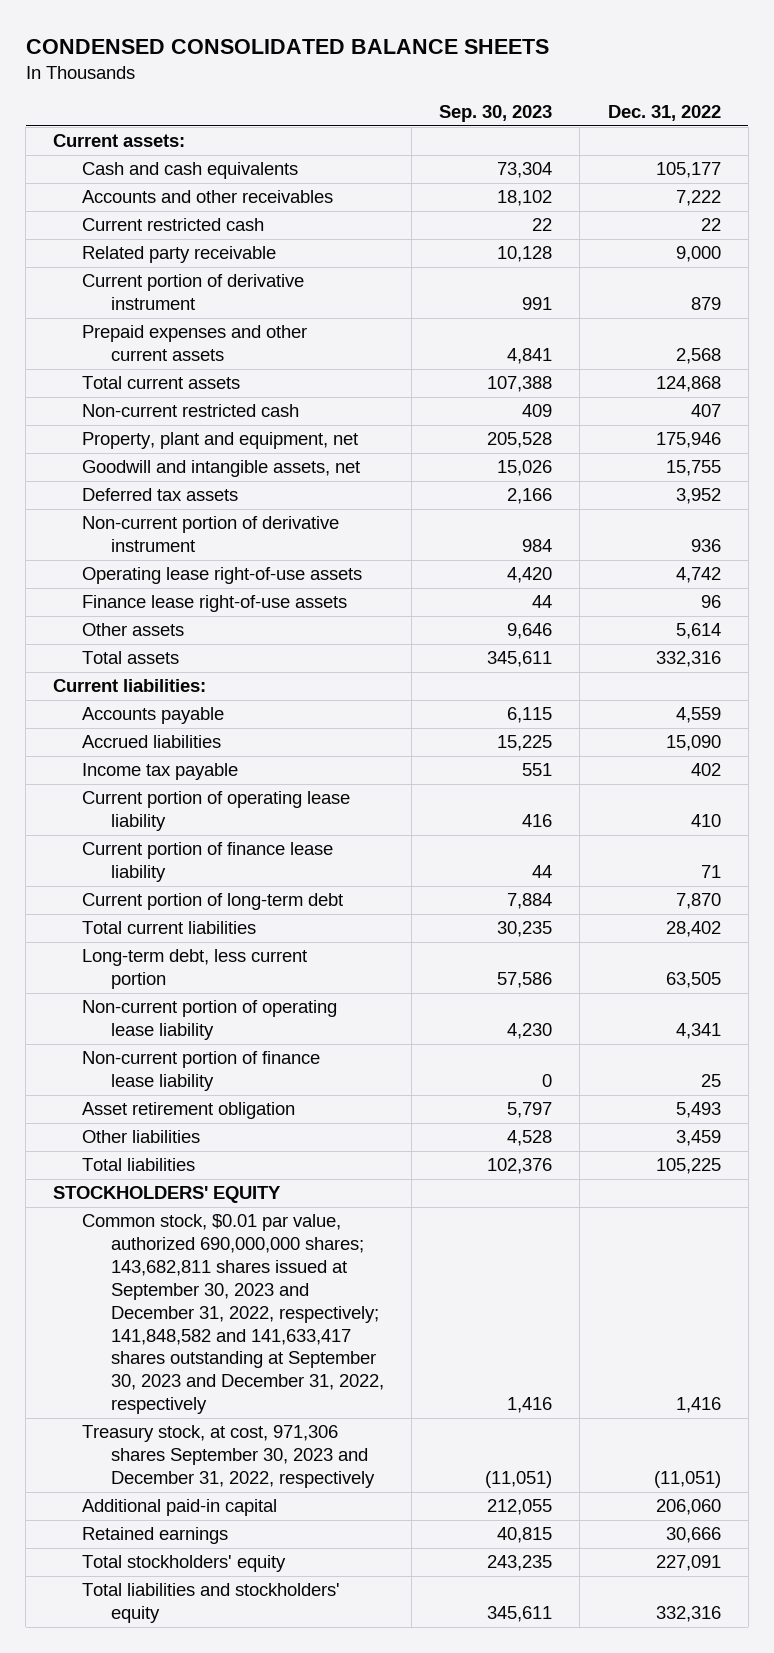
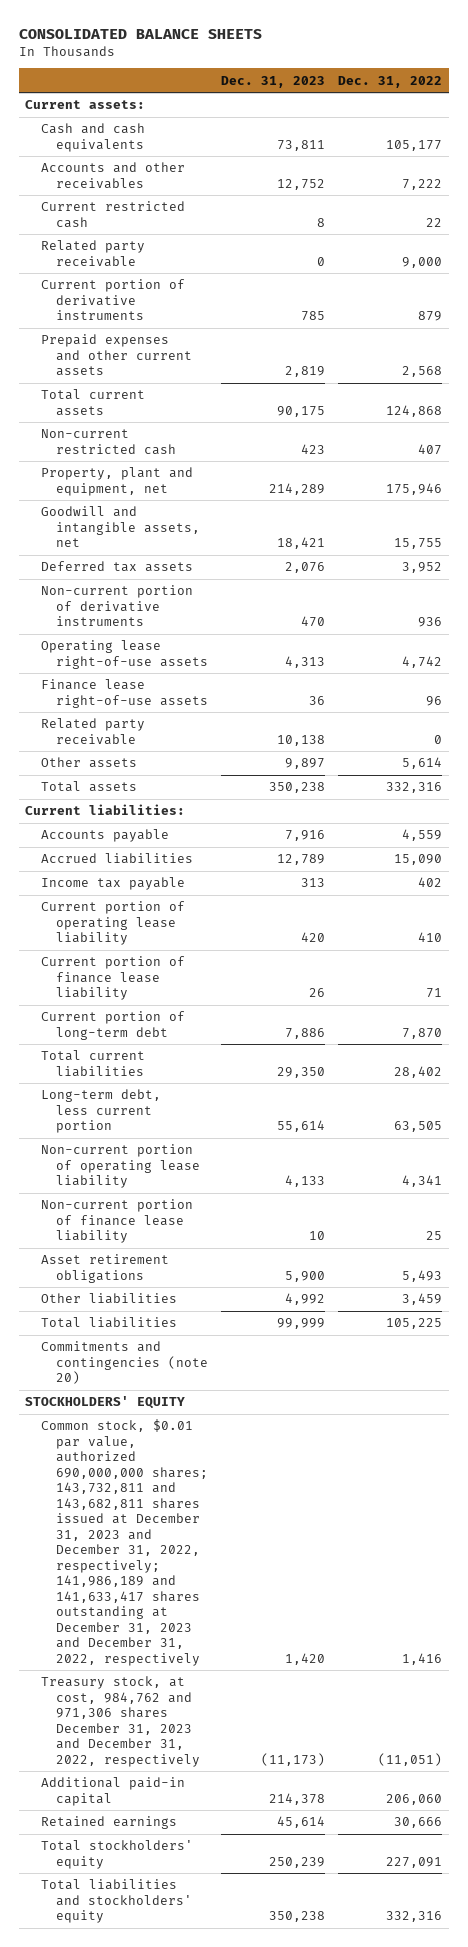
[25,39,549,55] CONDENSED CONSOLIDATED BALANCE SHEETS -> [18,28,262,39] CONSOLIDATED BALANCE SHEETS
[439,105,553,123] Sep. 30, 2023 -> none
none -> [221,75,326,88] Dec. 31, 2023
[81,274,304,311] Current portion of derivative instrument -> [40,279,185,321] Current portion of derivative instruments
[81,516,339,553] Non-current portion of derivative instrument -> [40,585,193,627] Non-current portion of derivative instruments
none -> [40,718,145,745] Related party receivable
[81,1102,295,1120] Asset retirement obligation -> [40,1254,169,1283] Asset retirement obligations
none -> [40,1341,209,1385] Commitments and contingencies (note 20)
[81,1214,384,1414] Common stock, $0.01 par value, authorized 690,000,000 shares; 143,682,811 shares issued at September 30, 2023 and December 31, 2022, respectively; 141,848,582 and 141,633,417 shares outstanding at September 30, 2023 and December 31, 2022, respectively -> [40,1419,209,1666] Common stock, $0.01 par value, authorized 690,000,000 shares; 143,732,811 and 143,682,811 shares issued at December 31, 2023 and December 31, 2022, respectively; 141,986,189 and 141,633,417 shares outstanding at December 31, 2023 and December 31, 2022, respectively
[81,1425,375,1489] Treasury stock, at cost, 971,306 shares September 30, 2023 and December 31, 2022, respectively -> [40,1676,201,1767] Treasury stock, at cost, 984,762 and 971,306 shares December 31, 2023 and December 31, 2022, respectively

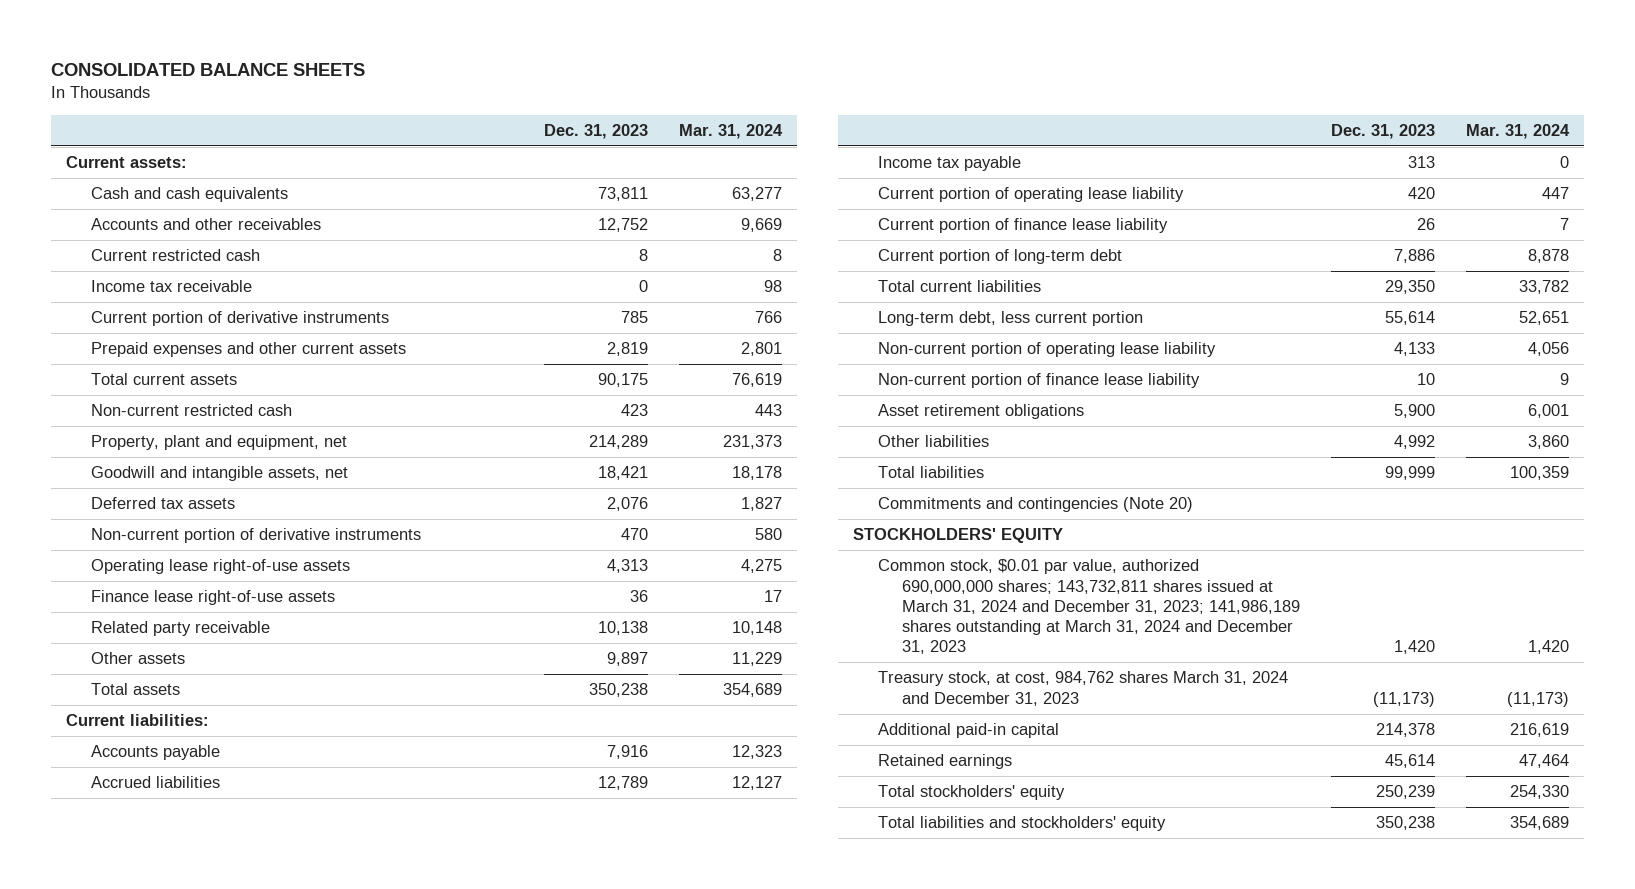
[338,75,443,88] Dec. 31, 2022 -> none
none -> [678,123,783,139] Mar. 31, 2024
[40,240,145,267] Related party receivable -> none
none -> [90,280,252,293] Income tax receivable
[40,1341,209,1385] Commitments and contingencies (note 20) -> [877,497,1193,513] Commitments and contingencies (Note 20)
[40,1419,209,1666] Common stock, $0.01 par value, authorized 690,000,000 shares; 143,732,811 and 143,682,811 shares issued at December 31, 2023 and December 31, 2022, respectively; 141,986,189 and 141,633,417 shares outstanding at December 31, 2023 and December 31, 2022, respectively -> [877,559,1301,655] Common stock, $0.01 par value, authorized 690,000,000 shares; 143,732,811 shares issued at March 31, 2024 and December 31, 2023; 141,986,189 shares outstanding at March 31, 2024 and December 31, 2023
[40,1676,201,1767] Treasury stock, at cost, 984,762 and 971,306 shares December 31, 2023 and December 31, 2022, respectively -> [877,671,1288,706] Treasury stock, at cost, 984,762 shares March 31, 2024 and December 31, 2023

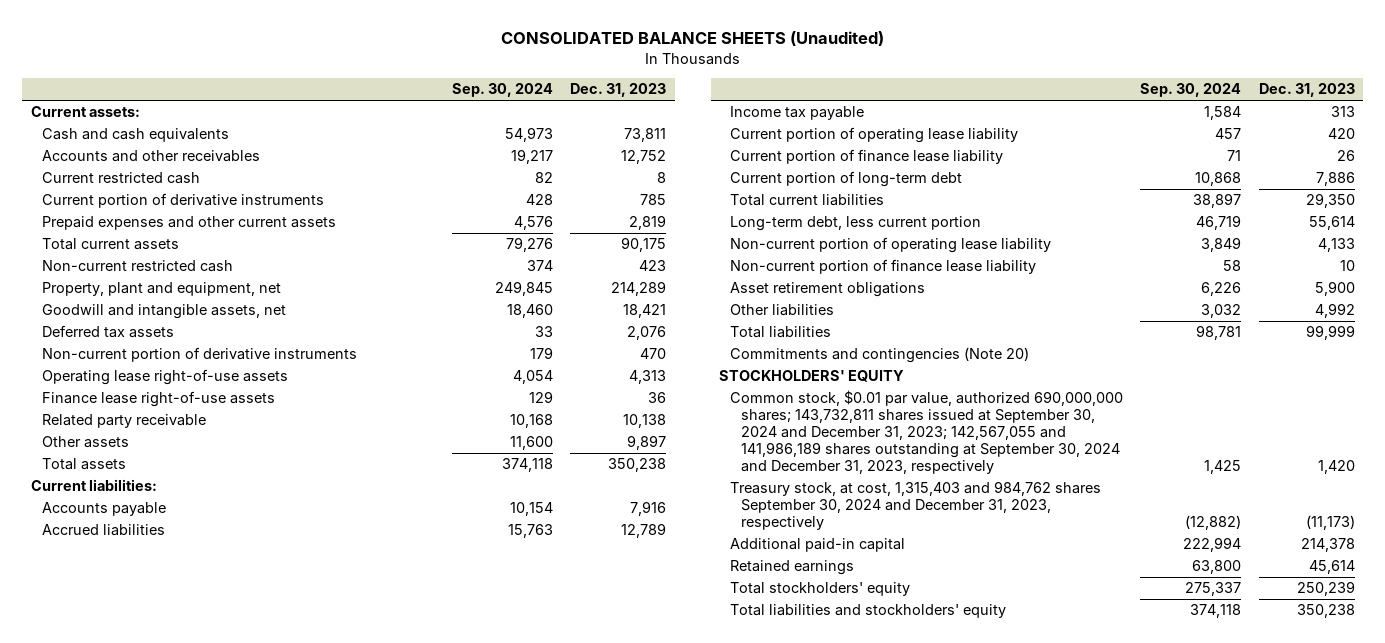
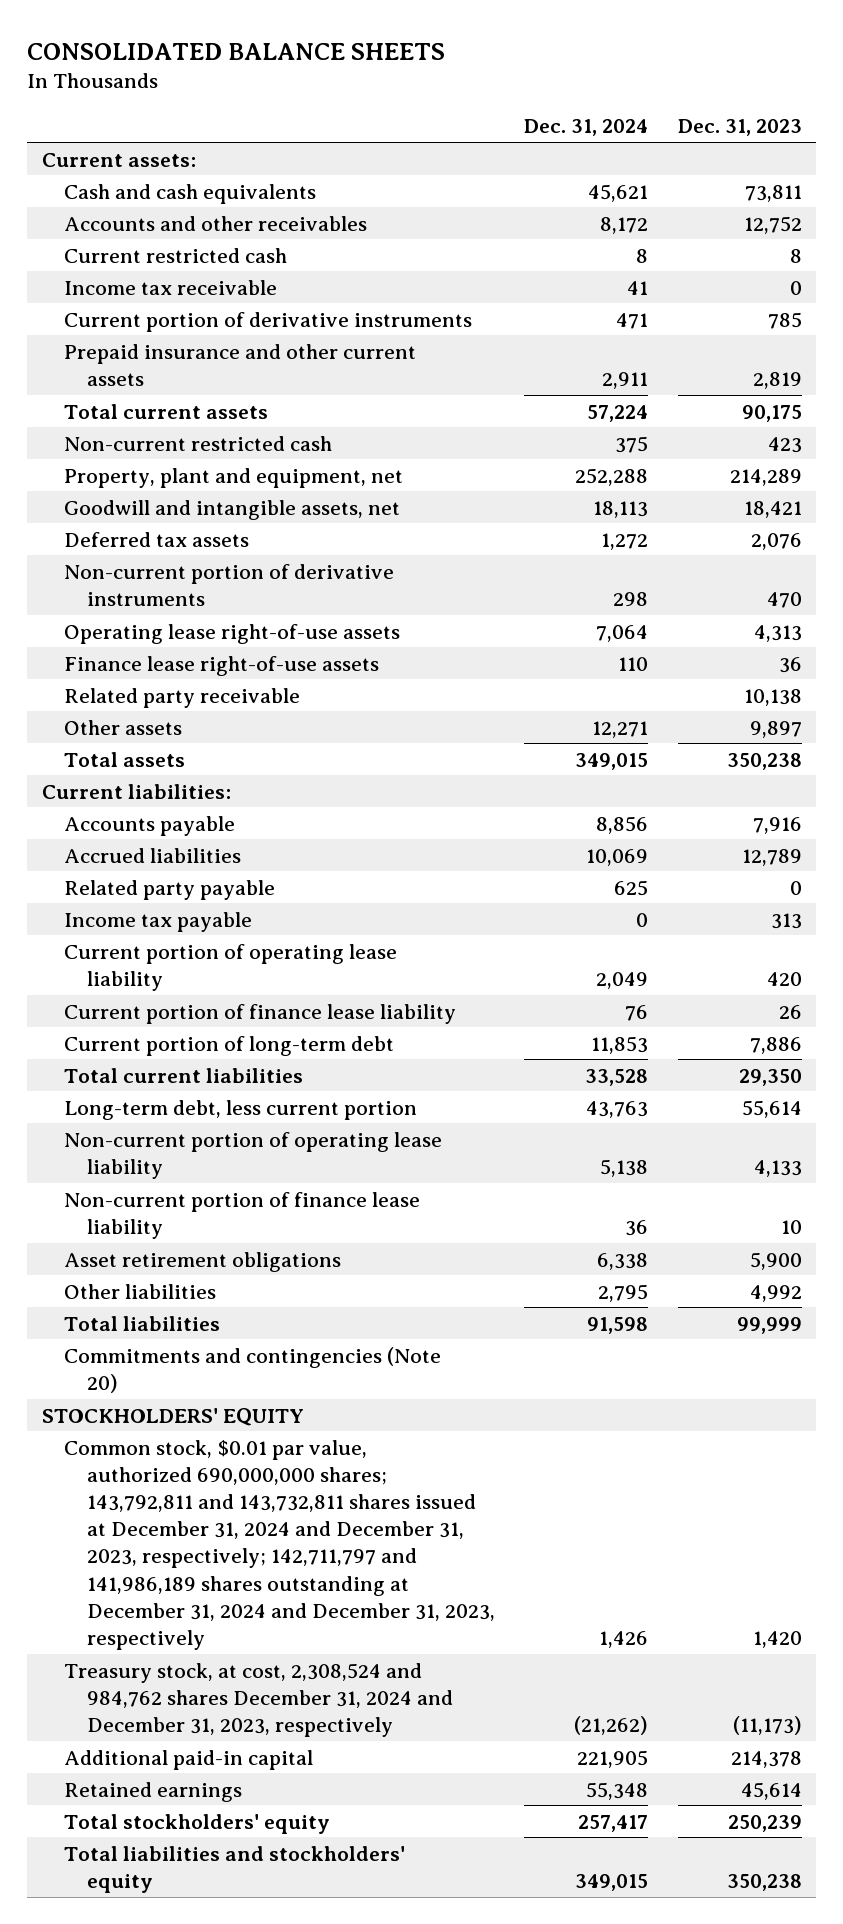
[500,31,884,47] CONSOLIDATED BALANCE SHEETS (Unaudited) -> [27,42,446,60] CONSOLIDATED BALANCE SHEETS
[451,83,553,98] Sep. 30, 2024 -> none
none -> [524,119,649,137] Dec. 31, 2024
none -> [64,279,278,295] Income tax receivable
[41,216,336,231] Prepaid expenses and other current assets -> [64,343,417,386] Prepaid insurance and other current assets
none -> [64,879,276,900] Related party payable
[730,390,1124,475] Common stock, $0.01 par value, authorized 690,000,000 shares; 143,732,811 shares issued at September 30, 2024 and December 31, 2023; 142,567,055 and 141,986,189 shares outstanding at September 30, 2024 and December 31, 2023, respectively -> [64,1439,495,1651] Common stock, $0.01 par value, authorized 690,000,000 shares; 143,792,811 and 143,732,811 shares issued at December 31, 2024 and December 31, 2023, respectively; 142,711,797 and 141,986,189 shares outstanding at December 31, 2024 and December 31, 2023, respectively
[730,481,1102,531] Treasury stock, at cost, 1,315,403 and 984,762 shares September 30, 2024 and December 31, 2023, respectively -> [64,1662,453,1737] Treasury stock, at cost, 2,308,524 and 984,762 shares December 31, 2024 and December 31, 2023, respectively

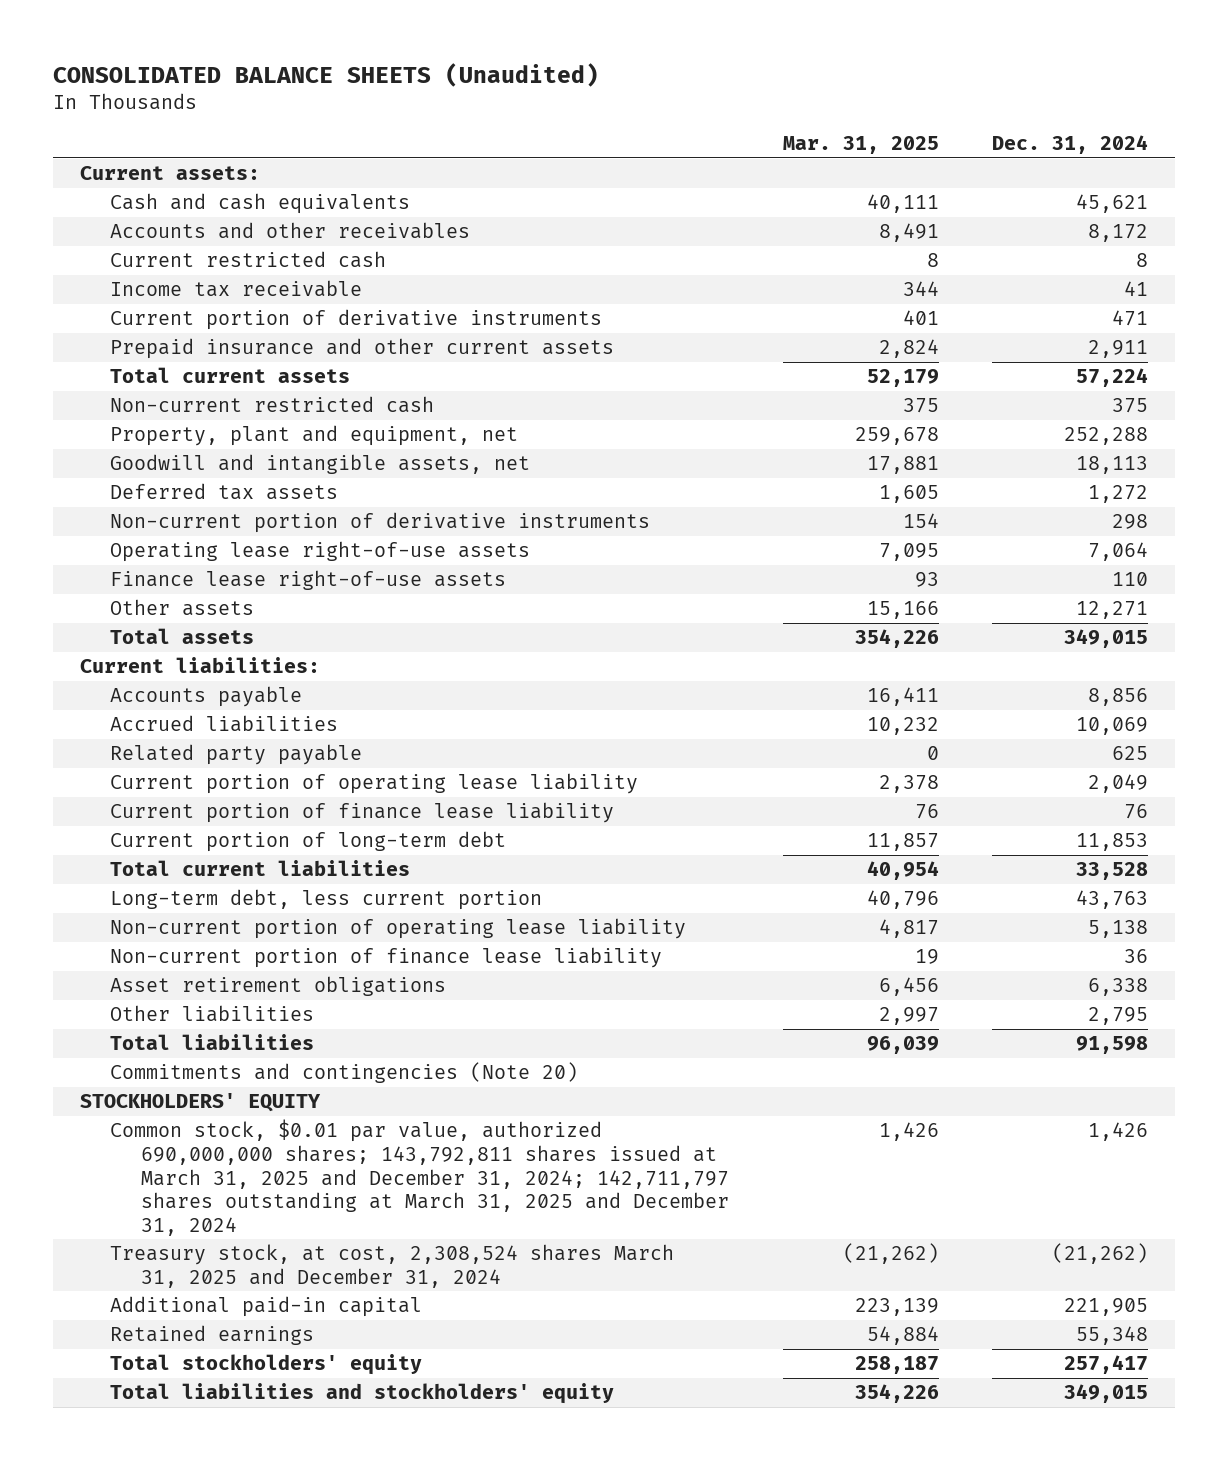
[27,42,446,60] CONSOLIDATED BALANCE SHEETS -> [53,63,600,88] CONSOLIDATED BALANCE SHEETS (Unaudited)
[677,119,802,137] Dec. 31, 2023 -> none
none -> [782,136,939,155] Mar. 31, 2025
[64,687,301,708] Related party receivable -> none
[64,911,253,932] Income tax payable -> none
[64,1439,495,1651] Common stock, $0.01 par value, authorized 690,000,000 shares; 143,792,811 and 143,732,811 shares issued at December 31, 2024 and December 31, 2023, respectively; 142,711,797 and 141,986,189 shares outstanding at December 31, 2024 and December 31, 2023, respectively -> [110,1119,729,1236] Common stock, $0.01 par value, authorized 690,000,000 shares; 143,792,811 shares issued at March 31, 2025 and December 31, 2024; 142,711,797 shares outstanding at March 31, 2025 and December 31, 2024
[64,1662,453,1737] Treasury stock, at cost, 2,308,524 and 984,762 shares December 31, 2024 and December 31, 2023, respectively -> [110,1244,675,1288] Treasury stock, at cost, 2,308,524 shares March 31, 2025 and December 31, 2024

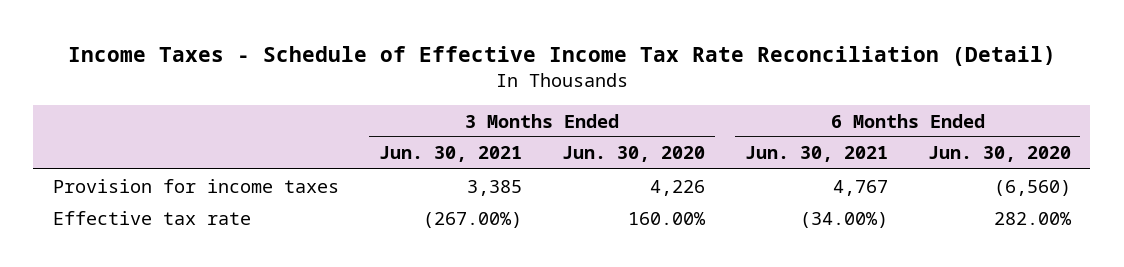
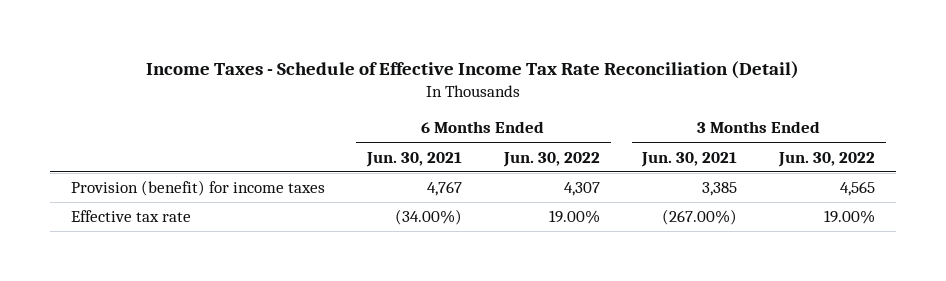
[561,146,705,163] Jun. 30, 2020 -> none
[927,146,1071,163] Jun. 30, 2020 -> none
none -> [503,151,601,167] Jun. 30, 2022
none -> [778,151,876,167] Jun. 30, 2022
[53,178,340,193] Provision for income taxes -> [70,180,325,197] Provision (benefit) for income taxes

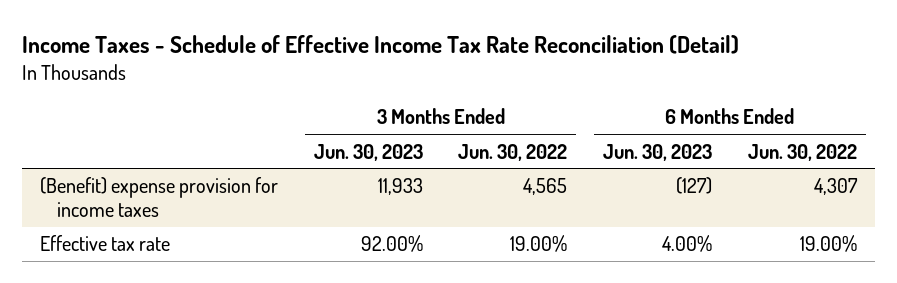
[365,151,462,167] Jun. 30, 2021 -> none
[641,151,738,167] Jun. 30, 2021 -> none
none -> [313,143,423,161] Jun. 30, 2023
none -> [603,143,713,161] Jun. 30, 2023
[70,180,325,197] Provision (benefit) for income taxes -> [40,177,279,218] (Benefit) expense provision for income taxes

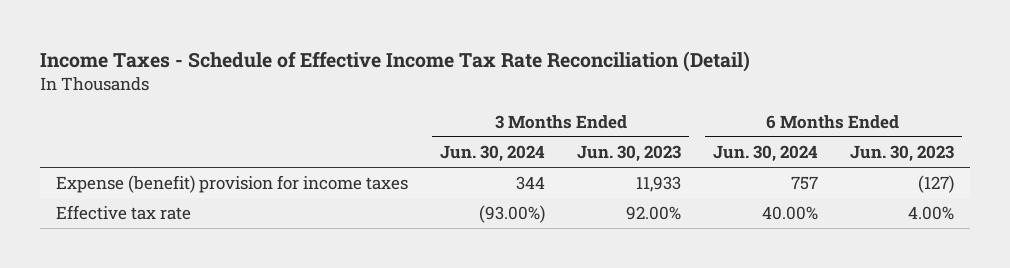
[458,143,568,161] Jun. 30, 2022 -> none
[747,143,857,161] Jun. 30, 2022 -> none
none -> [440,145,546,163] Jun. 30, 2024
none -> [712,145,818,163] Jun. 30, 2024
[40,177,279,218] (Benefit) expense provision for income taxes -> [56,175,409,194] Expense (benefit) provision for income taxes

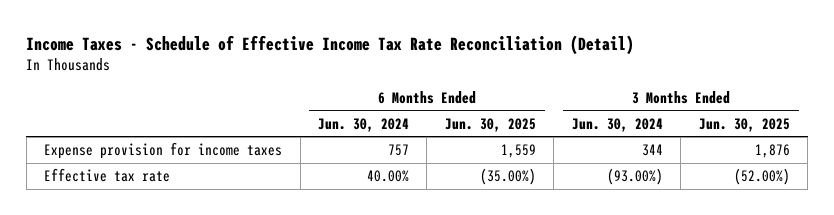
[577,145,682,163] Jun. 30, 2023 -> none
[849,145,954,163] Jun. 30, 2023 -> none
none -> [444,117,536,132] Jun. 30, 2025
none -> [698,117,790,132] Jun. 30, 2025
[56,175,409,194] Expense (benefit) provision for income taxes -> [44,142,283,160] Expense provision for income taxes

